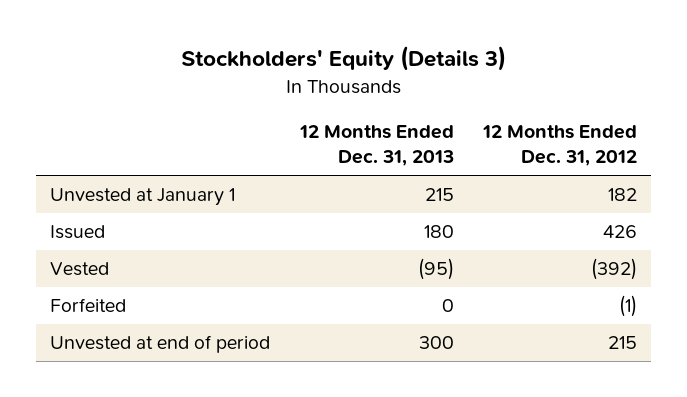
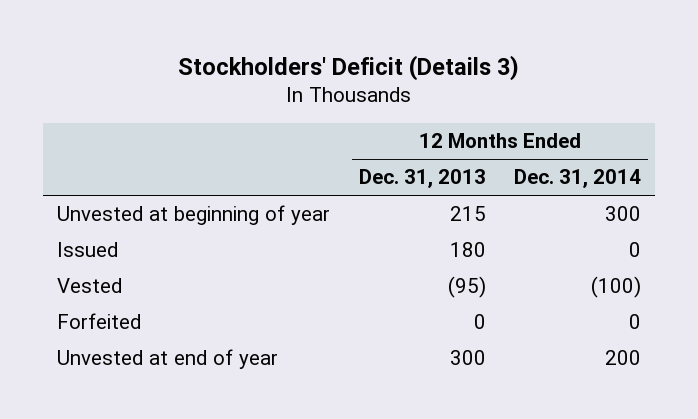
[180,46,506,72] Stockholders' Equity (Details 3) -> [178,54,520,81] Stockholders' Deficit (Details 3)
[481,124,637,167] 12 Months Ended Dec. 31, 2012 -> none
none -> [513,169,641,189] Dec. 31, 2014
[50,188,236,207] Unvested at January 1 -> [57,205,331,226] Unvested at beginning of year
[50,335,271,354] Unvested at end of period -> [57,349,279,370] Unvested at end of year

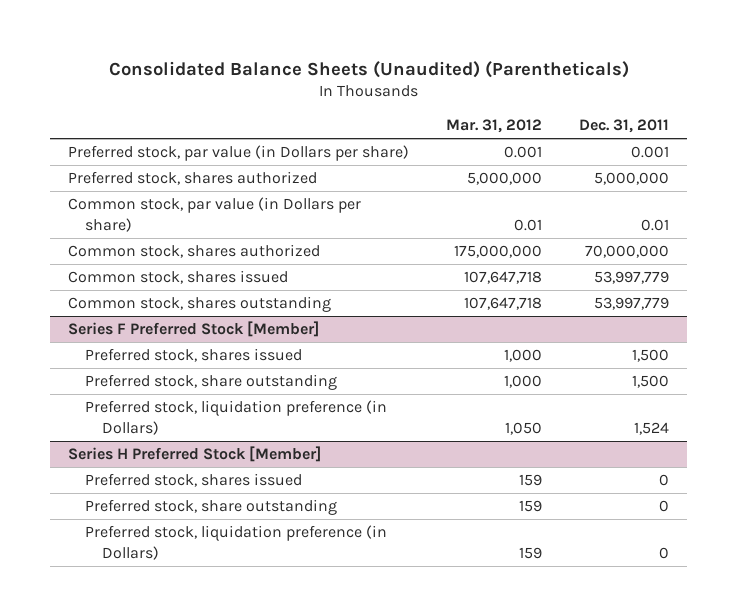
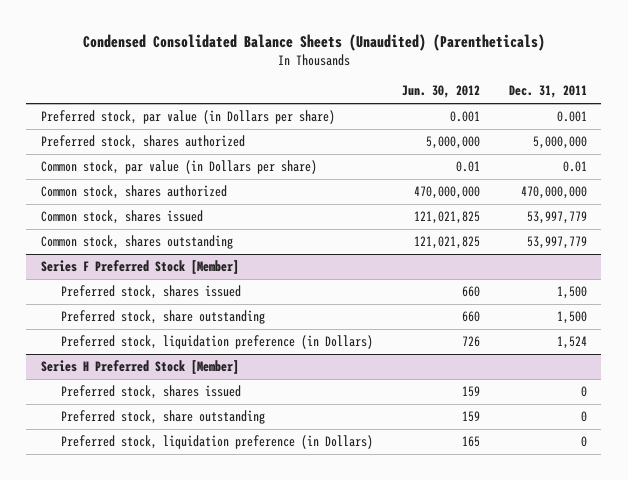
[108,60,629,78] Consolidated Balance Sheets (Unaudited) (Parentheticals) -> [82,34,545,52] Condensed Consolidated Balance Sheets (Unaudited) (Parentheticals)
[446,119,543,134] Mar. 31, 2012 -> none
none -> [402,85,481,99] Jun. 30, 2012
[584,245,669,259] 70,000,000 -> [520,185,587,199] 470,000,000

